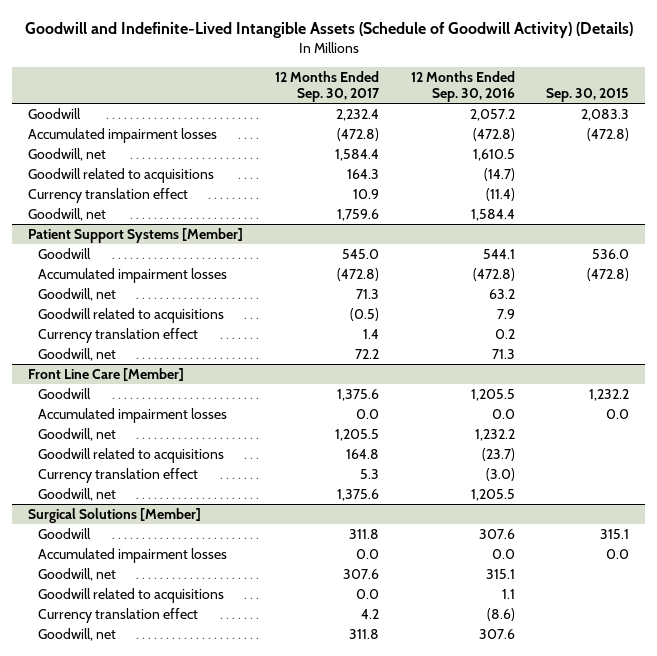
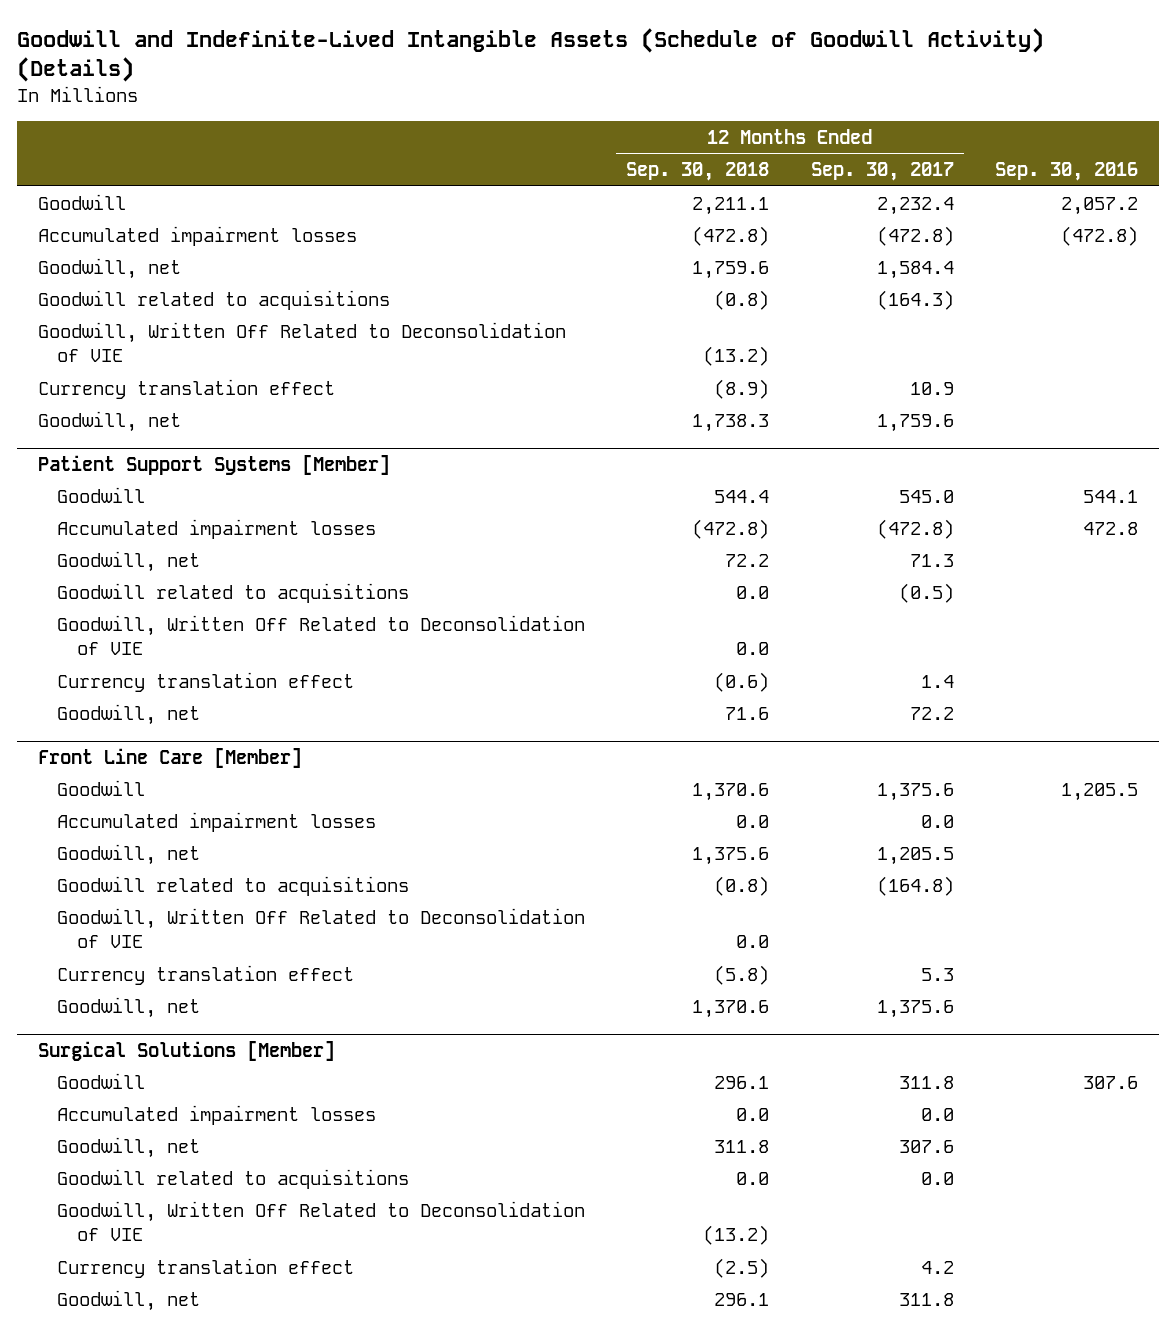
[410,70,515,103] 12 Months Ended Sep. 30, 2016 -> none
[546,88,630,103] Sep. 30, 2015 -> none
none -> [626,162,770,182] Sep. 30, 2018
none -> [995,162,1139,182] Sep. 30, 2016
[346,169,379,180] 164.3 -> [876,289,954,310] (164.3)
none -> [37,321,566,363] Goodwill, Written Off Related to Deconsolidation of VIE
none -> [57,614,586,656] Goodwill, Written Off Related to Deconsolidation of VIE
[345,449,379,460] 164.8 -> [876,875,954,896] (164.8)
none -> [57,907,586,949] Goodwill, Written Off Related to Deconsolidation of VIE
none -> [57,1200,586,1242] Goodwill, Written Off Related to Deconsolidation of VIE

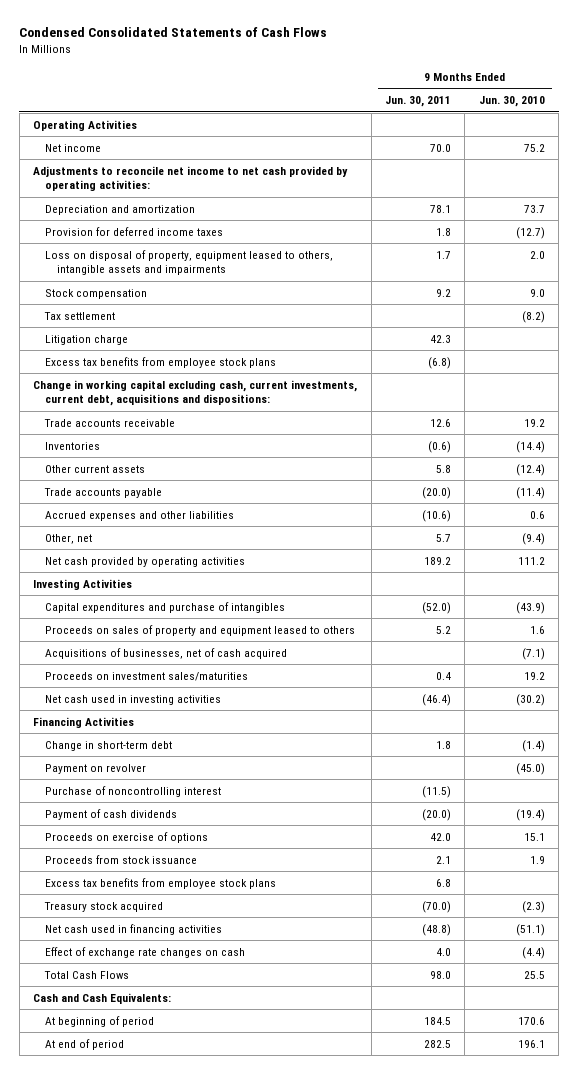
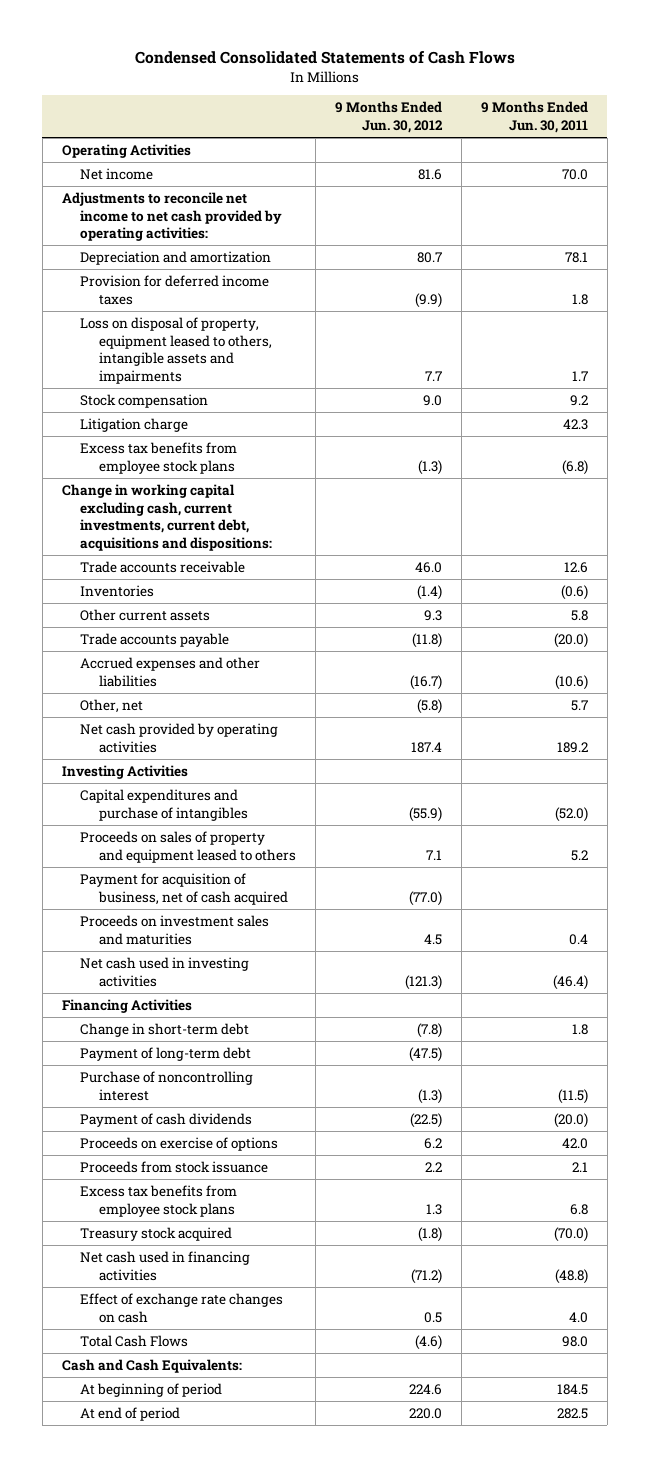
[478,96,545,108] Jun. 30, 2010 -> none
none -> [334,101,443,133] 9 Months Ended Jun. 30, 2012
[44,311,116,320] Tax settlement -> none
[45,647,288,659] Acquisitions of businesses, net of cash acquired -> [80,873,288,905] Payment for acquisition of business, net of cash acquired
[45,671,249,681] Proceeds on investment sales/maturities -> [80,915,270,945] Proceeds on investment sales and maturities
[45,763,147,774] Payment on revolver -> none
none -> [80,1047,252,1062] Payment of long-term debt

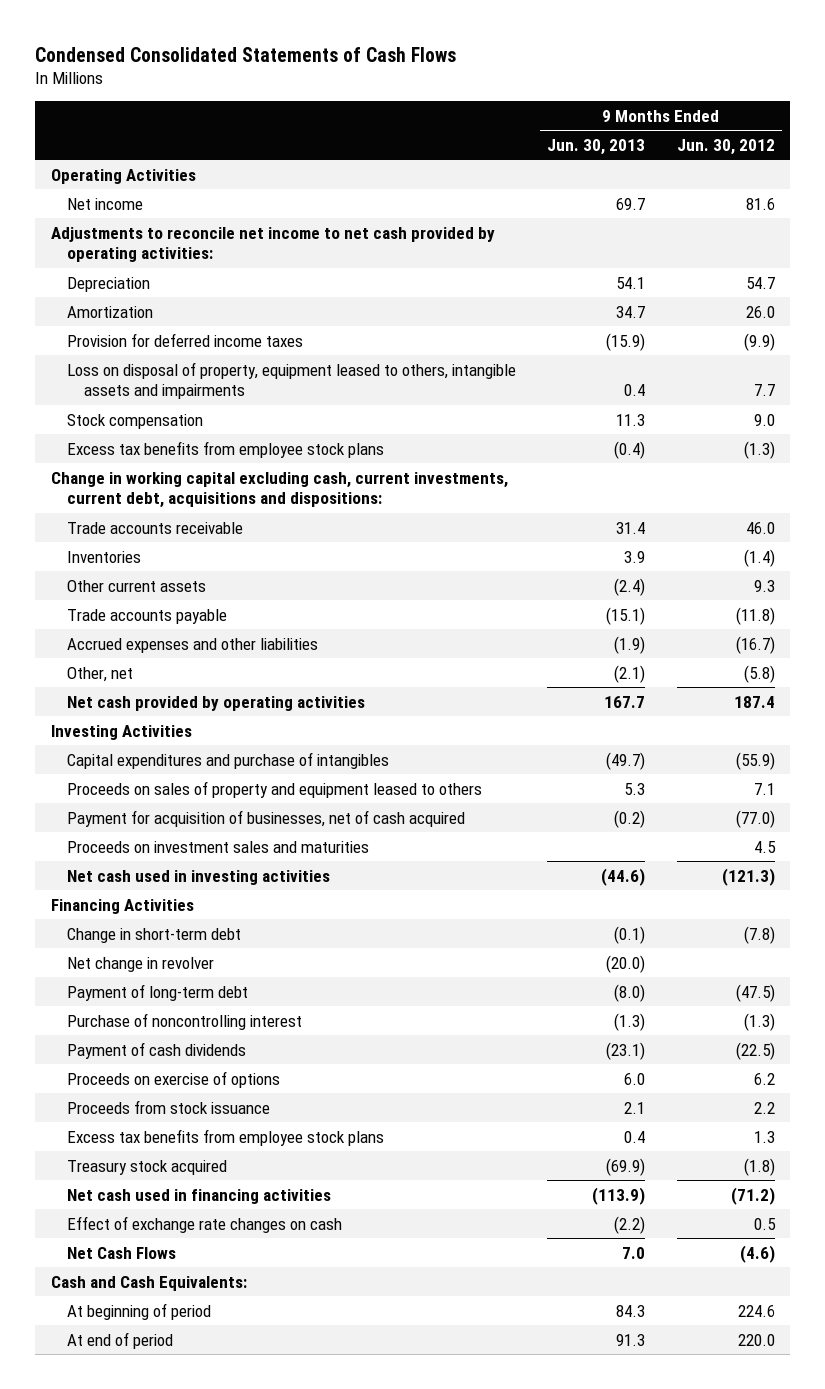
[480,101,588,133] 9 Months Ended Jun. 30, 2011 -> none
none -> [547,138,646,155] Jun. 30, 2013
[80,251,272,266] Depreciation and amortization -> none
none -> [67,276,151,292] Depreciation
none -> [67,305,154,318] Amortization
[80,418,189,433] Litigation charge -> none
[80,873,288,905] Payment for acquisition of business, net of cash acquired -> [67,809,466,827] Payment for acquisition of businesses, net of cash acquired
none -> [67,956,215,972] Net change in revolver
[80,1335,189,1348] Total Cash Flows -> [67,1246,177,1259] Net Cash Flows

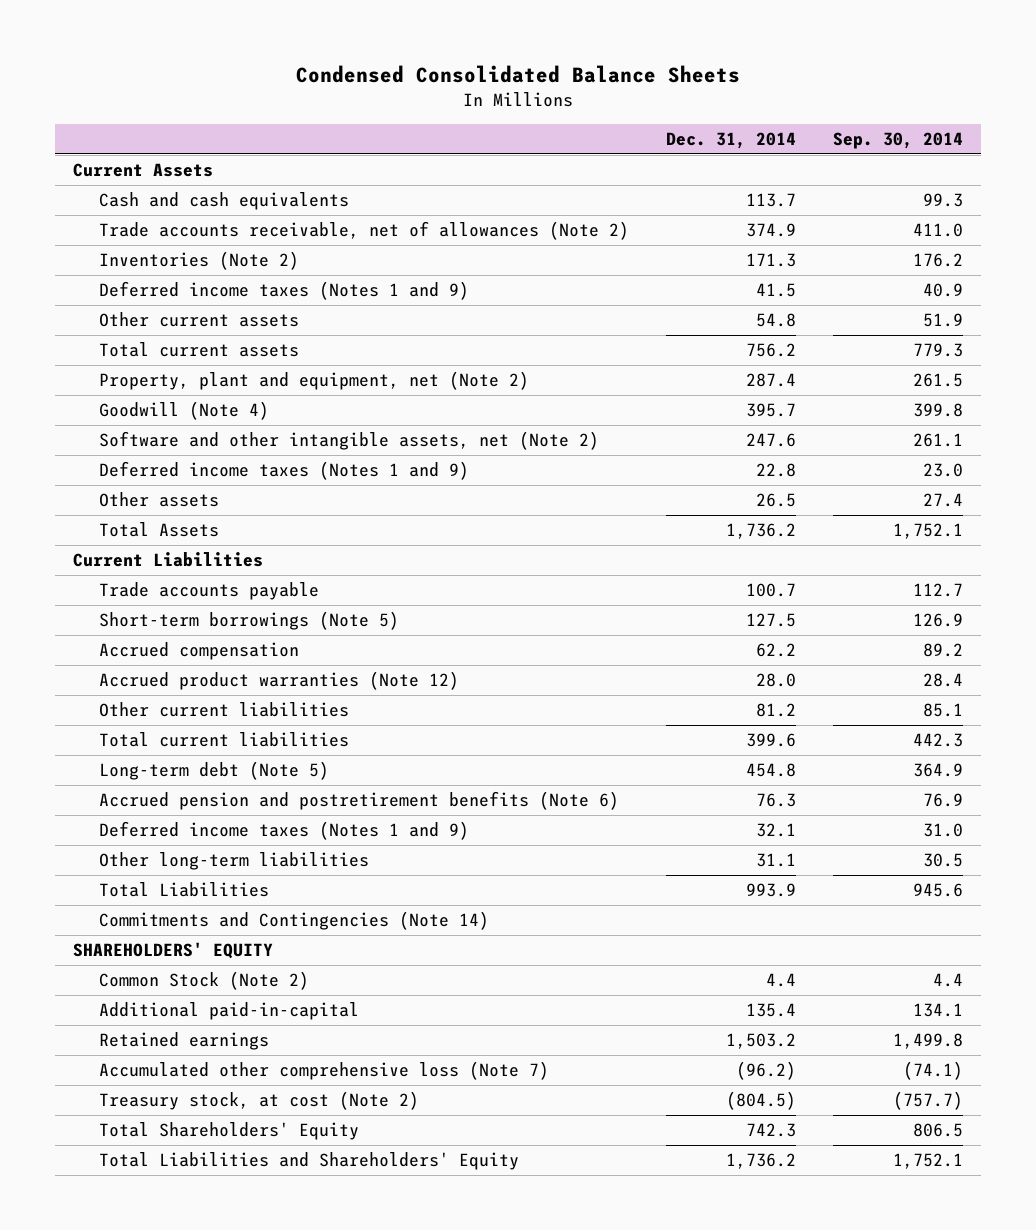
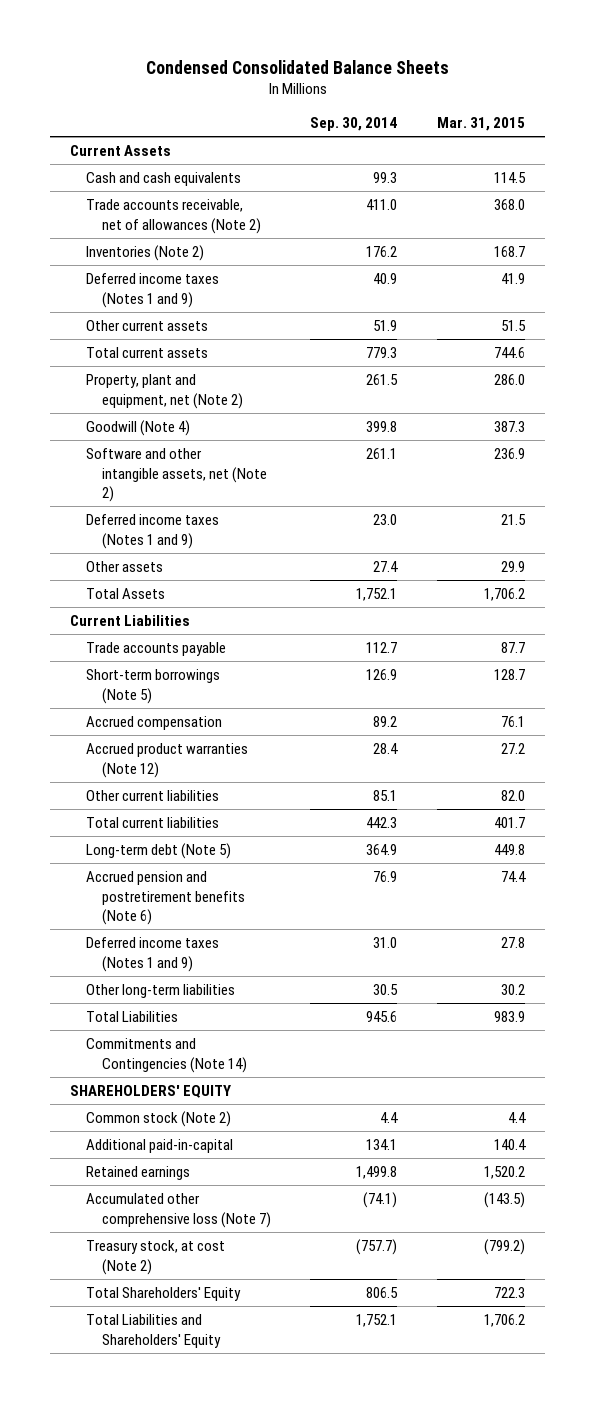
[665,132,796,150] Dec. 31, 2014 -> none
none -> [437,117,526,132] Mar. 31, 2015
[99,971,310,991] Common Stock (Note 2) -> [85,1111,231,1128] Common stock (Note 2)

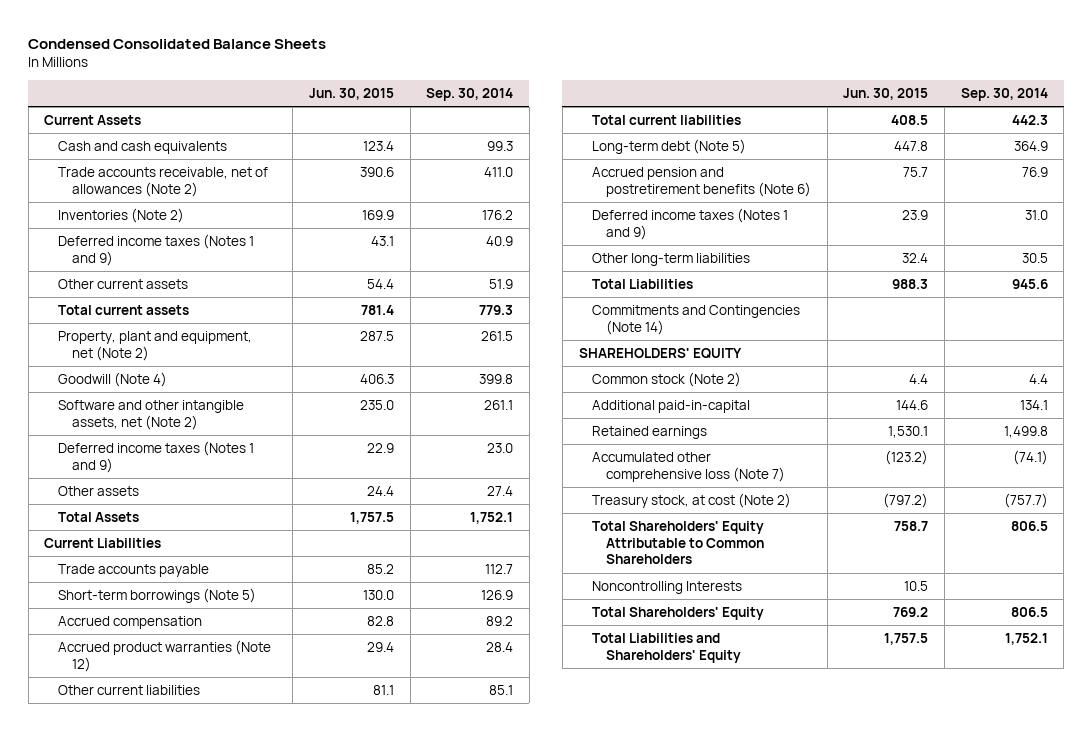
[437,117,526,132] Mar. 31, 2015 -> none
none -> [309,87,395,100] Jun. 30, 2015
none -> [592,521,765,565] Total Shareholders' Equity Attributable to Common Shareholders
none -> [592,581,743,595] Noncontrolling Interests

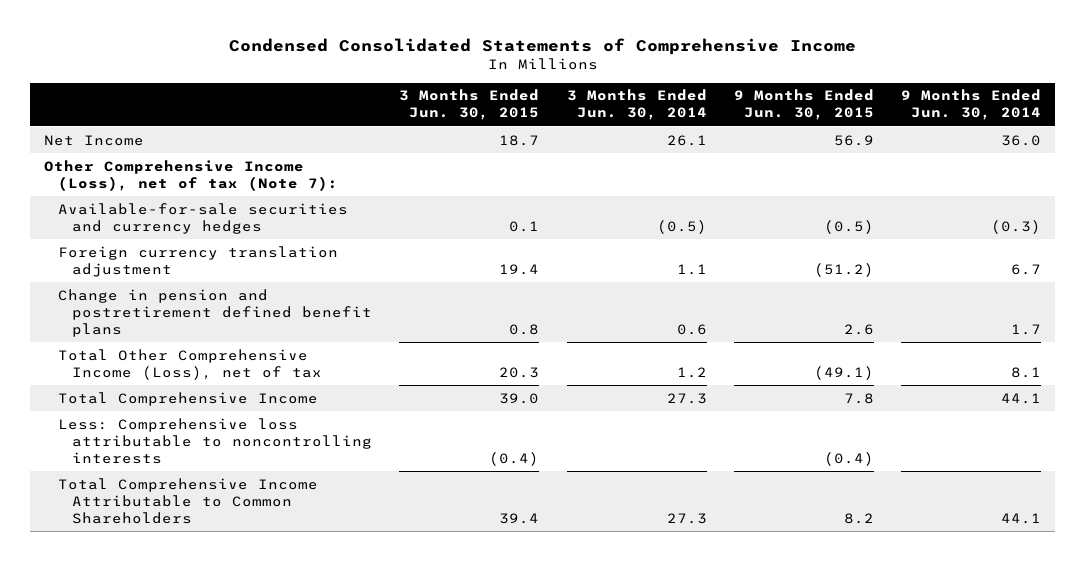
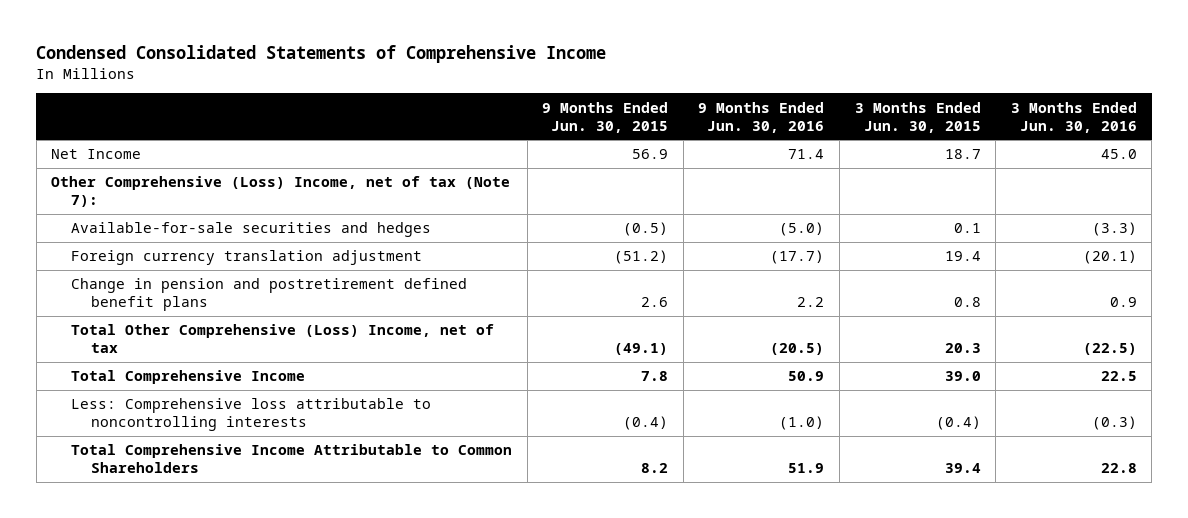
[566,89,707,121] 3 Months Ended Jun. 30, 2014 -> none
[901,89,1042,121] 9 Months Ended Jun. 30, 2014 -> none
none -> [698,101,825,133] 9 Months Ended Jun. 30, 2016
none -> [1010,101,1137,133] 3 Months Ended Jun. 30, 2016
[43,159,338,191] Other Comprehensive Income (Loss), net of tax (Note 7): -> [51,176,511,208] Other Comprehensive (Loss) Income, net of tax (Note 7):
[57,202,348,234] Available-for-sale securities and currency hedges -> [71,222,432,238] Available-for-sale securities and hedges
[57,348,322,380] Total Other Comprehensive Income (Loss), net of tax -> [71,324,495,354] Total Other Comprehensive (Loss) Income, net of tax

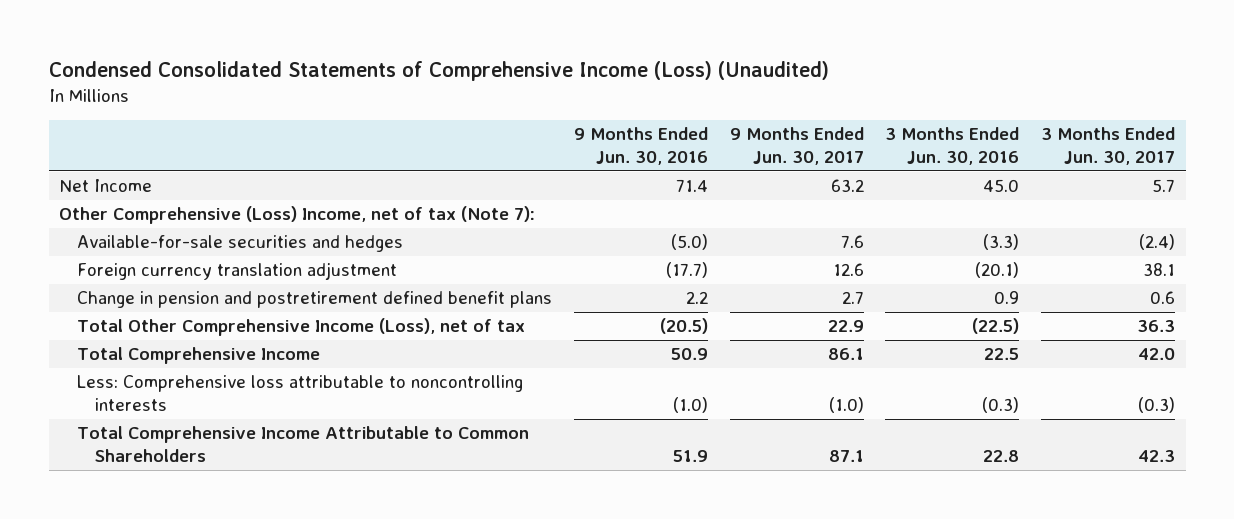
[36,45,607,64] Condensed Consolidated Statements of Comprehensive Income -> [48,60,829,81] Condensed Consolidated Statements of Comprehensive Income (Loss) (Unaudited)
[542,101,669,133] 9 Months Ended Jun. 30, 2015 -> none
[854,101,981,133] 3 Months Ended Jun. 30, 2015 -> none
none -> [729,127,864,166] 9 Months Ended Jun. 30, 2017
none -> [1041,127,1176,166] 3 Months Ended Jun. 30, 2017
[71,324,495,354] Total Other Comprehensive (Loss) Income, net of tax -> [77,318,526,337] Total Other Comprehensive Income (Loss), net of tax

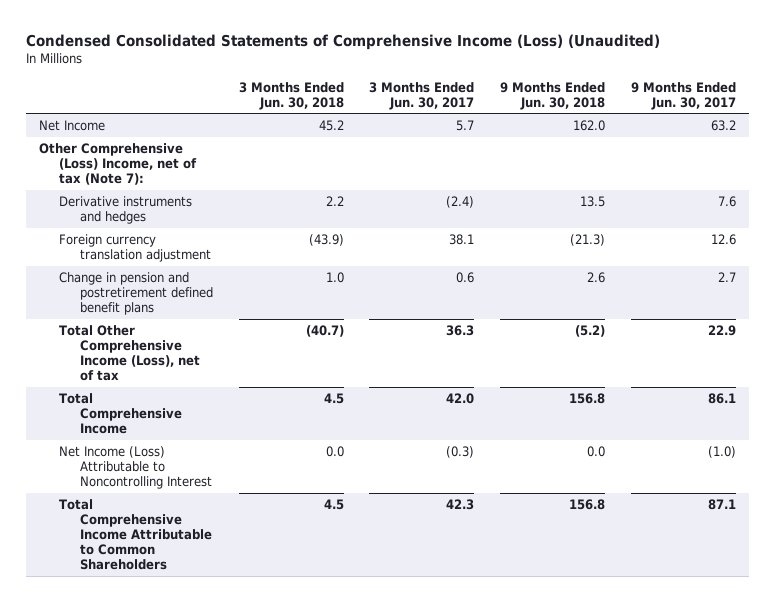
[574,127,709,166] 9 Months Ended Jun. 30, 2016 -> none
[885,127,1020,166] 3 Months Ended Jun. 30, 2016 -> none
none -> [238,81,344,110] 3 Months Ended Jun. 30, 2018
none -> [500,81,606,110] 9 Months Ended Jun. 30, 2018
[77,235,404,253] Available-for-sale securities and hedges -> [59,196,193,225] Derivative instruments and hedges
[77,375,524,412] Less: Comprehensive loss attributable to noncontrolling interests -> [59,446,212,489] Net Income (Loss) Attributable to Noncontrolling Interest

